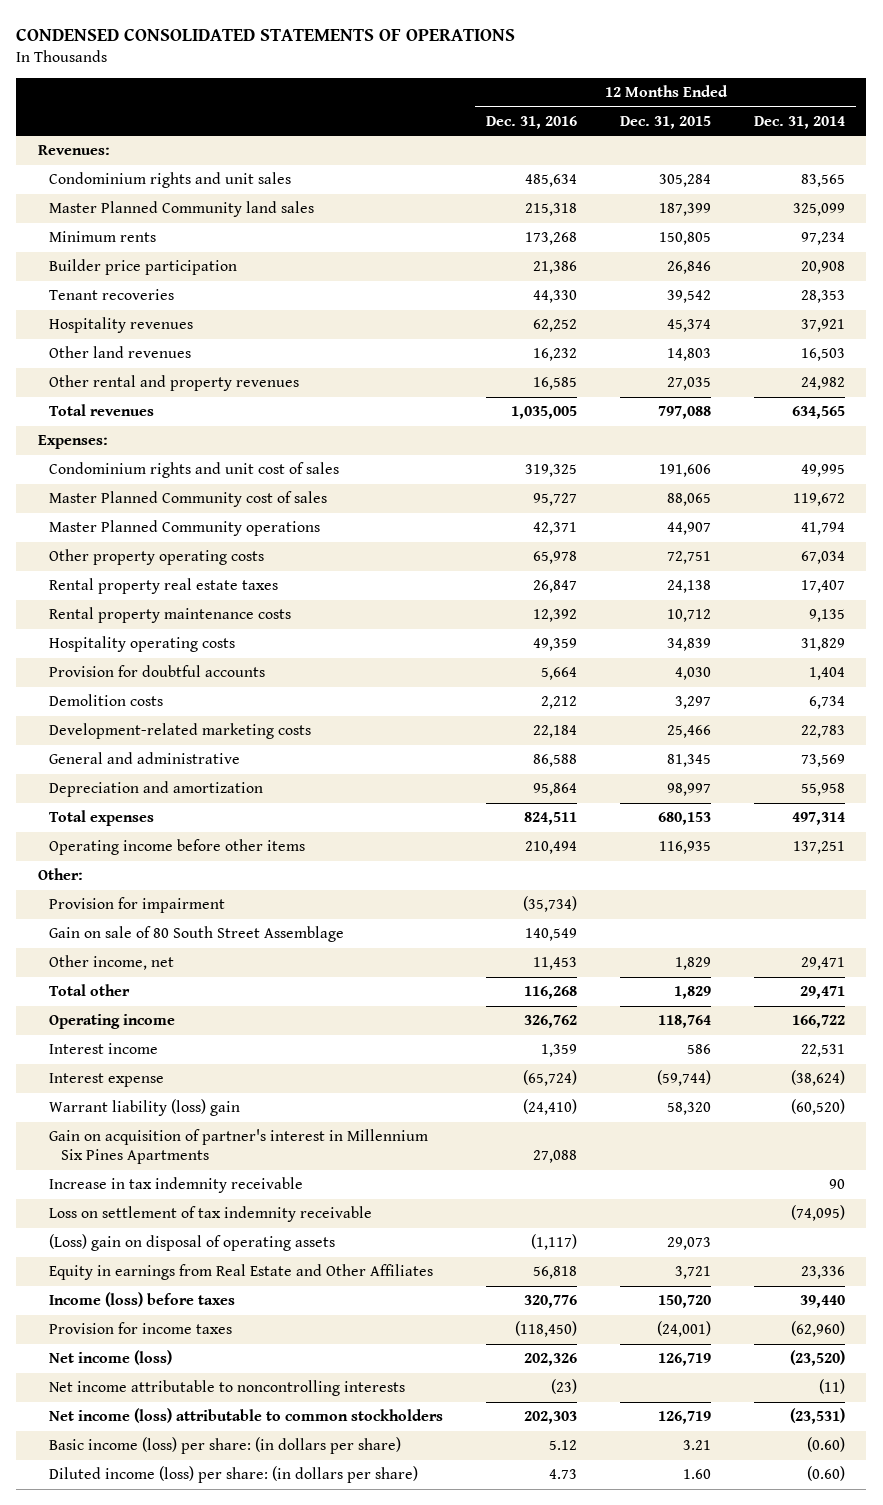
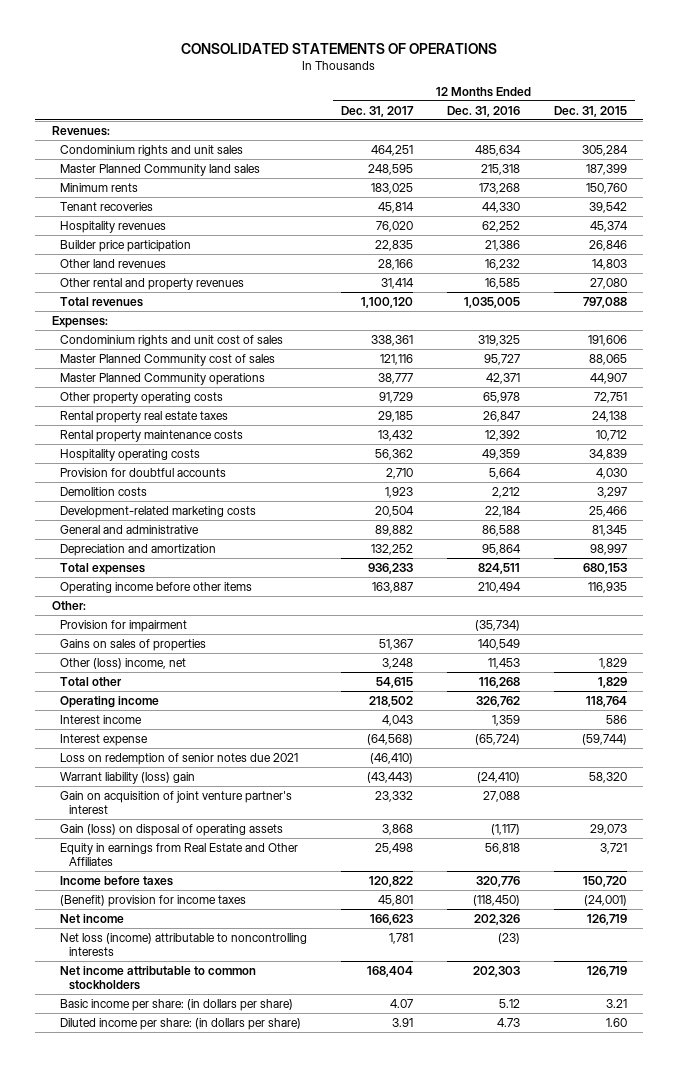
[16,27,516,41] CONDENSED CONSOLIDATED STATEMENTS OF OPERATIONS -> [181,42,498,54] CONSOLIDATED STATEMENTS OF OPERATIONS
[753,116,845,130] Dec. 31, 2014 -> none
none -> [341,105,415,117] Dec. 31, 2017
[659,232,712,246] 150,805 -> [585,182,627,194] 150,760
[49,259,238,276] Builder price participation -> [60,239,192,252] Builder price participation
[667,377,712,391] 27,035 -> [589,277,627,289] 27,080
[49,926,345,943] Gain on sale of 80 South Street Assemblage -> [60,638,207,651] Gains on sales of properties
[49,955,175,971] Other income, net -> [60,657,187,669] Other (loss) income, net
none -> [60,752,299,765] Loss on redemption of senior notes due 2021
[49,1177,304,1194] Increase in tax indemnity receivable -> none
[49,1206,373,1223] Loss on settlement of tax indemnity receivable -> none
[49,1129,429,1165] Gain on acquisition of partner's interest in Millennium Six Pines Apartments -> [60,790,293,815] Gain on acquisition of joint venture partner's interest
[49,1234,336,1252] (Loss) gain on disposal of operating assets -> [60,823,284,836] Gain (loss) on disposal of operating assets
[49,1292,236,1308] Income (loss) before taxes -> [60,875,174,886] Income before taxes
[49,1322,233,1335] Provision for income taxes -> [60,894,247,907] (Benefit) provision for income taxes
[49,1350,173,1366] Net income (loss) -> [60,913,125,923] Net income
[49,1380,406,1397] Net income attributable to noncontrolling interests -> [60,932,308,957] Net loss (income) attributable to noncontrolling interests
[49,1408,444,1424] Net income (loss) attributable to common stockholders -> [60,965,257,991] Net income attributable to common stockholders
[49,1437,402,1455] Basic income (loss) per share: (in dollars per share) -> [60,998,294,1011] Basic income per share: (in dollars per share)
[49,1466,419,1484] Diluted income (loss) per share: (in dollars per share) -> [60,1017,302,1030] Diluted income per share: (in dollars per share)

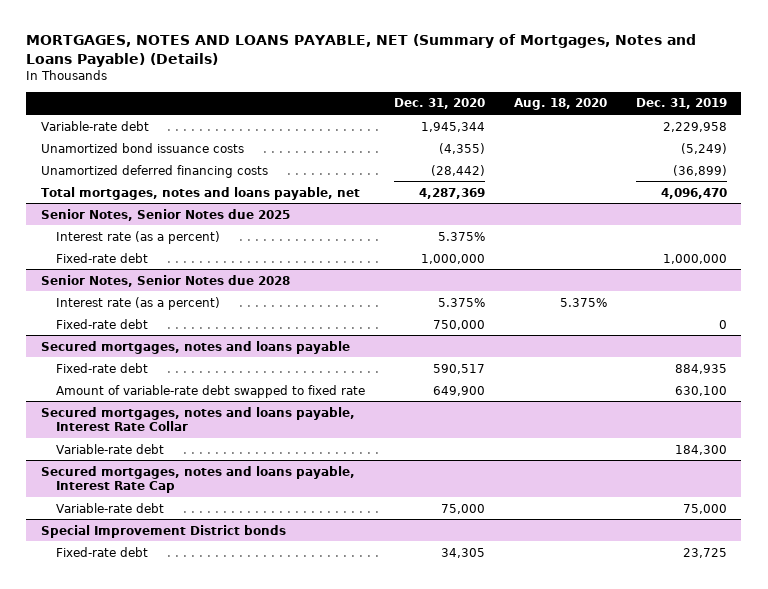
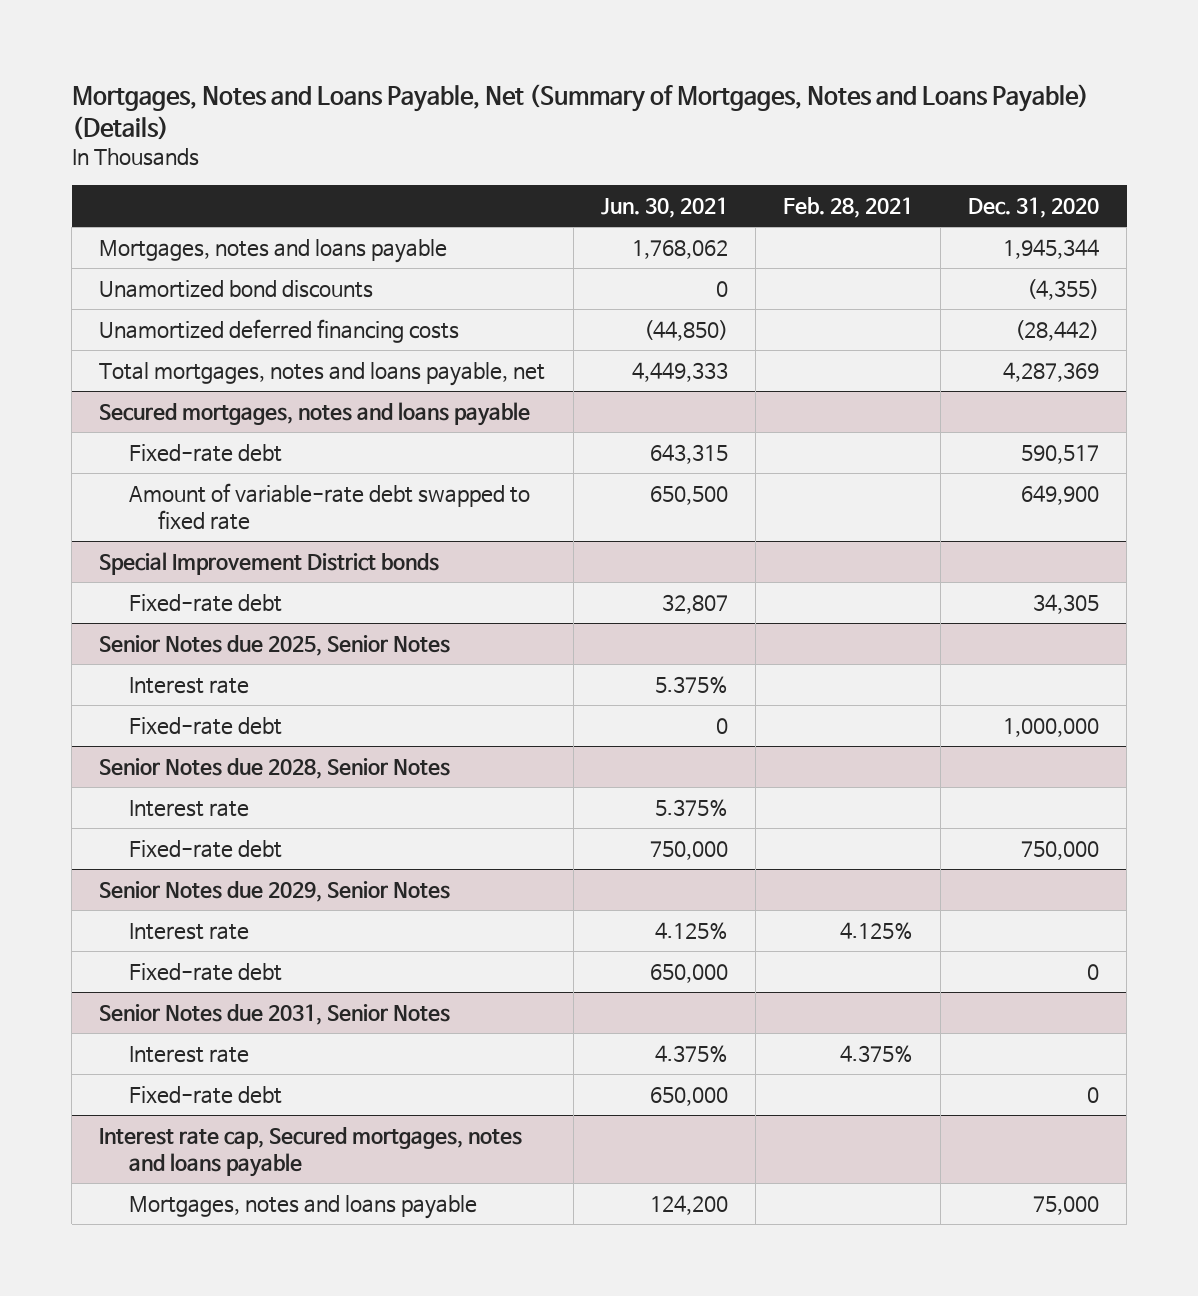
[26,33,697,67] MORTGAGES, NOTES AND LOANS PAYABLE, NET (Summary of Mortgages, Notes and Loans Payable) (Details) -> [71,84,1089,141] Mortgages, Notes and Loans Payable, Net (Summary of Mortgages, Notes and Loans Payable) (Details)
[513,98,607,111] Aug. 18, 2020 -> none
[635,98,727,110] Dec. 31, 2019 -> none
none -> [600,197,728,219] Jun. 30, 2021
none -> [782,197,913,219] Feb. 28, 2021
[40,120,149,131] Variable-rate debt -> [99,239,448,264] Mortgages, notes and loans payable
[40,142,244,153] Unamortized bond issuance costs -> [99,280,374,299] Unamortized bond discounts
[40,208,290,221] Senior Notes, Senior Notes due 2025 -> none
[55,230,220,244] Interest rate (as a percent) -> none
[55,252,148,263] Fixed-rate debt -> none
[40,274,290,287] Senior Notes, Senior Notes due 2028 -> none
[55,296,220,310] Interest rate (as a percent) -> none
[55,318,148,329] Fixed-rate debt -> none
[40,406,355,432] Secured mortgages, notes and loans payable, Interest Rate Collar -> none
[55,443,164,454] Variable-rate debt -> none
[40,465,355,494] Secured mortgages, notes and loans payable, Interest Rate Cap -> none
[55,502,164,513] Variable-rate debt -> none
none -> [99,635,451,657] Senior Notes due 2025, Senior Notes
none -> [128,677,249,695] Interest rate
none -> [128,717,282,736] Fixed-rate debt
none -> [99,758,451,780] Senior Notes due 2028, Senior Notes
none -> [128,800,249,818] Interest rate
none -> [128,840,282,859] Fixed-rate debt
none -> [99,881,451,903] Senior Notes due 2029, Senior Notes
none -> [128,923,249,941] Interest rate
none -> [128,963,282,982] Fixed-rate debt
none -> [99,1004,451,1026] Senior Notes due 2031, Senior Notes
none -> [128,1046,249,1064] Interest rate
none -> [128,1086,282,1105] Fixed-rate debt
none -> [99,1127,523,1177] Interest rate cap, Secured mortgages, notes and loans payable
none -> [128,1195,477,1220] Mortgages, notes and loans payable

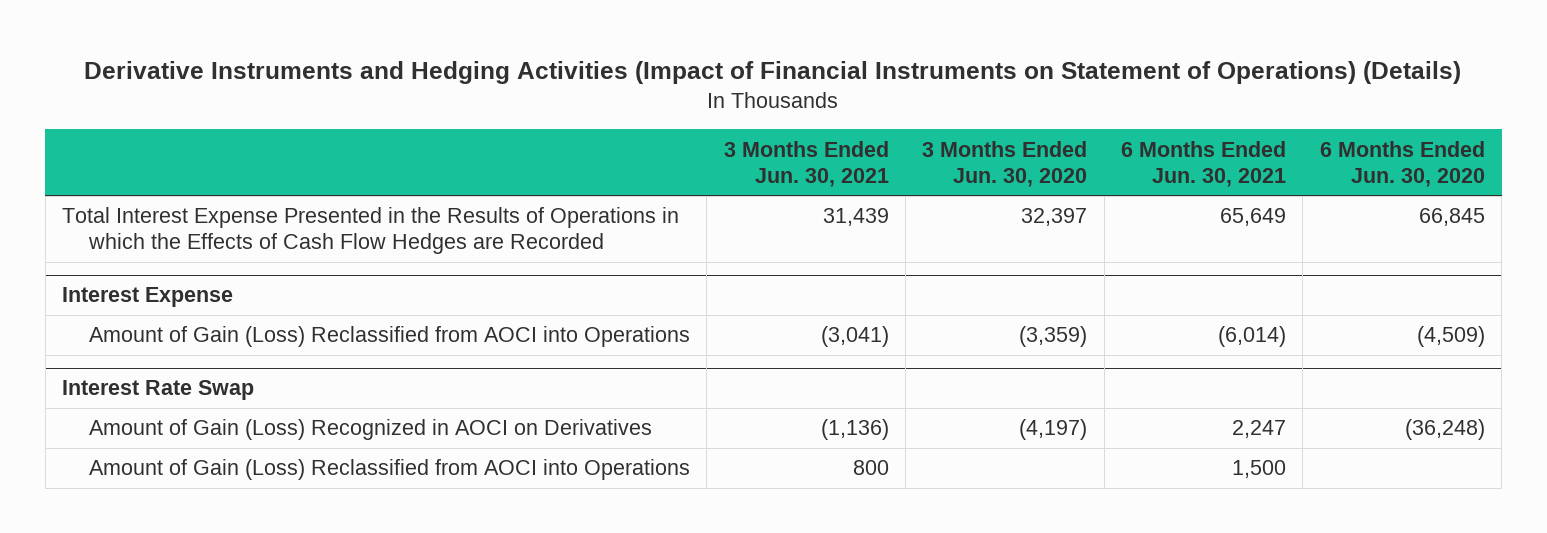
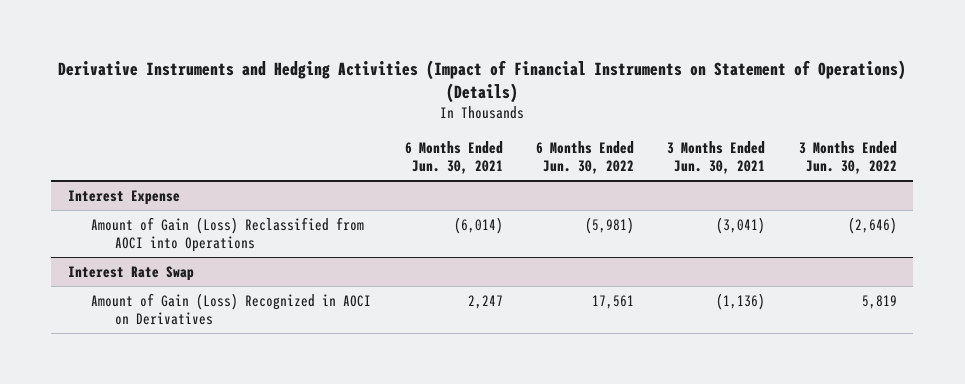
[922,140,1088,187] 3 Months Ended Jun. 30, 2020 -> none
[1319,140,1485,187] 6 Months Ended Jun. 30, 2020 -> none
none -> [535,141,634,174] 6 Months Ended Jun. 30, 2022
none -> [798,141,897,174] 3 Months Ended Jun. 30, 2022
[62,207,680,255] Total Interest Expense Presented in the Results of Operations in which the Effects of Cash Flow Hedges are Recorded -> none
[89,459,691,481] Amount of Gain (Loss) Reclassified from AOCI into Operations -> none

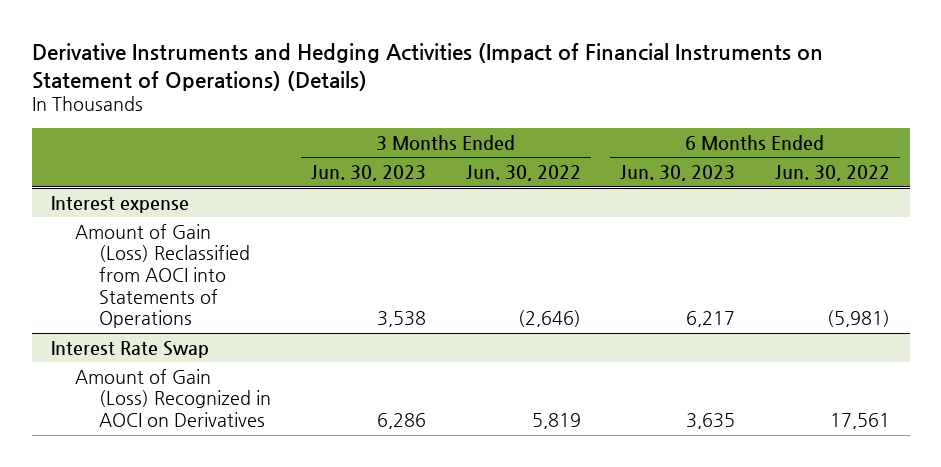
[404,141,503,174] 6 Months Ended Jun. 30, 2021 -> none
[667,141,766,174] 3 Months Ended Jun. 30, 2021 -> none
none -> [311,165,427,182] Jun. 30, 2023
none -> [620,165,736,182] Jun. 30, 2023
[68,189,181,205] Interest Expense -> [51,195,190,213] Interest expense
[91,216,365,252] Amount of Gain (Loss) Reclassified from AOCI into Operations -> [75,223,251,329] Amount of Gain (Loss) Reclassified from AOCI into Statements of Operations

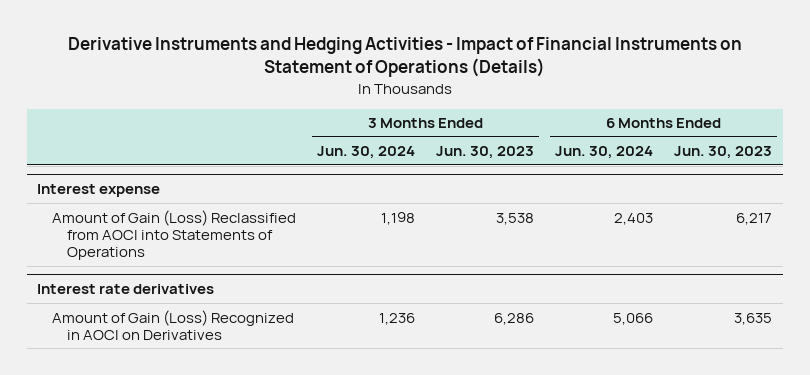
[31,43,823,91] Derivative Instruments and Hedging Activities (Impact of Financial Instruments on Statement of Operations) (Details) -> [67,37,742,78] Derivative Instruments and Hedging Activities - Impact of Financial Instruments on Statement of Operations (Details)
[465,165,581,182] Jun. 30, 2022 -> none
[775,165,891,182] Jun. 30, 2022 -> none
none -> [317,146,416,160] Jun. 30, 2024
none -> [555,146,654,160] Jun. 30, 2024
[51,340,210,358] Interest Rate Swap -> [37,284,215,295] Interest rate derivatives

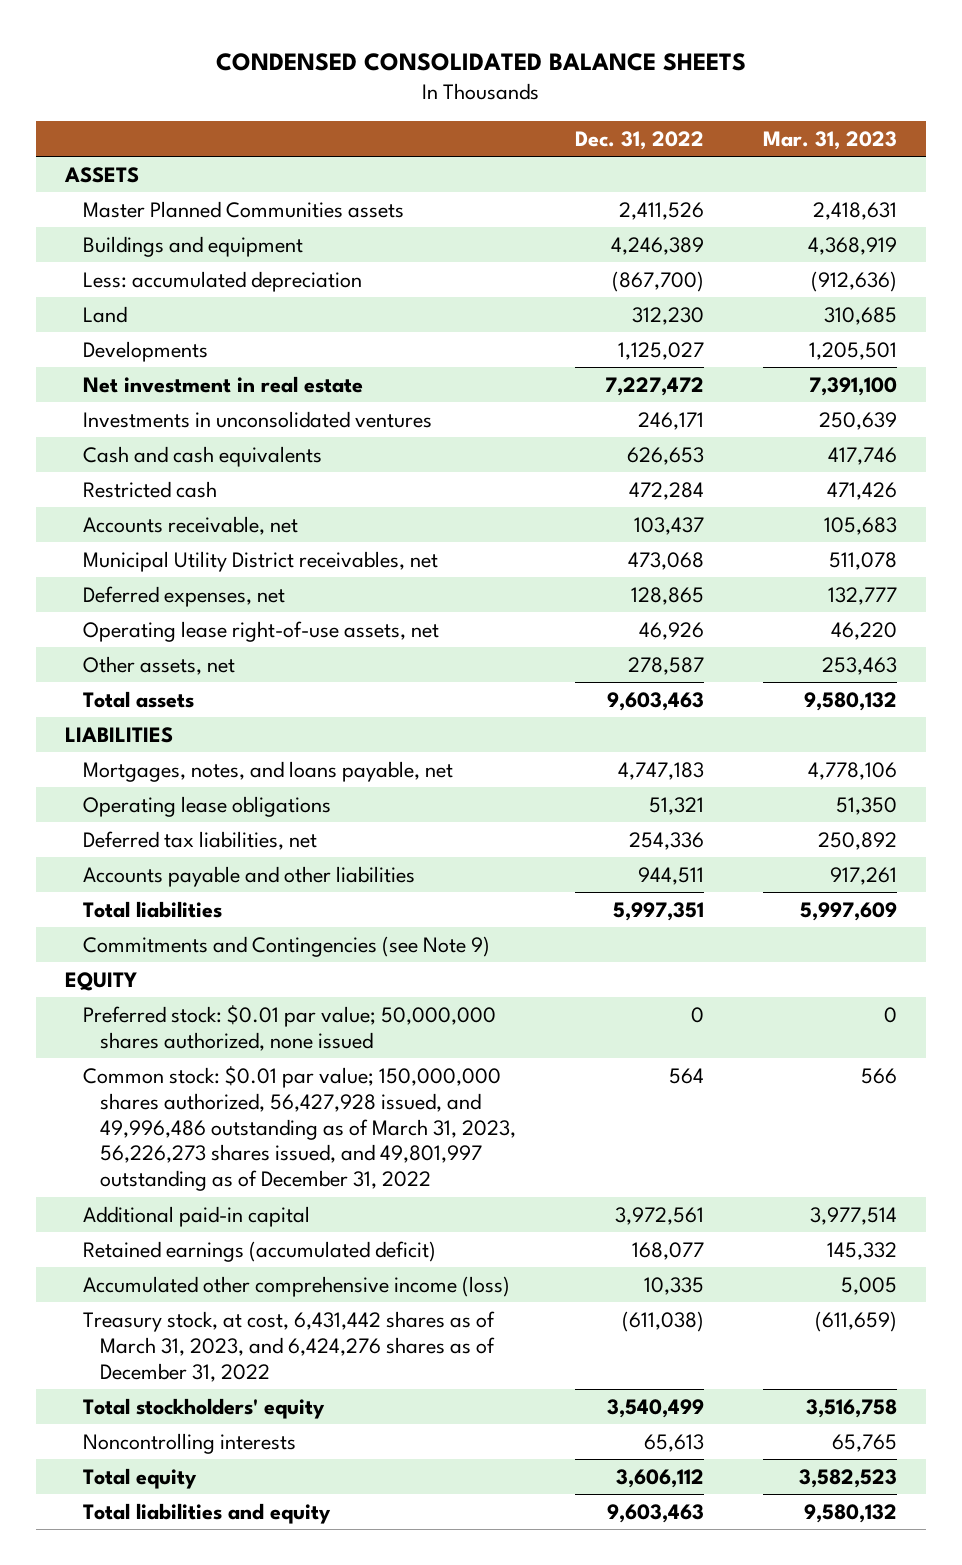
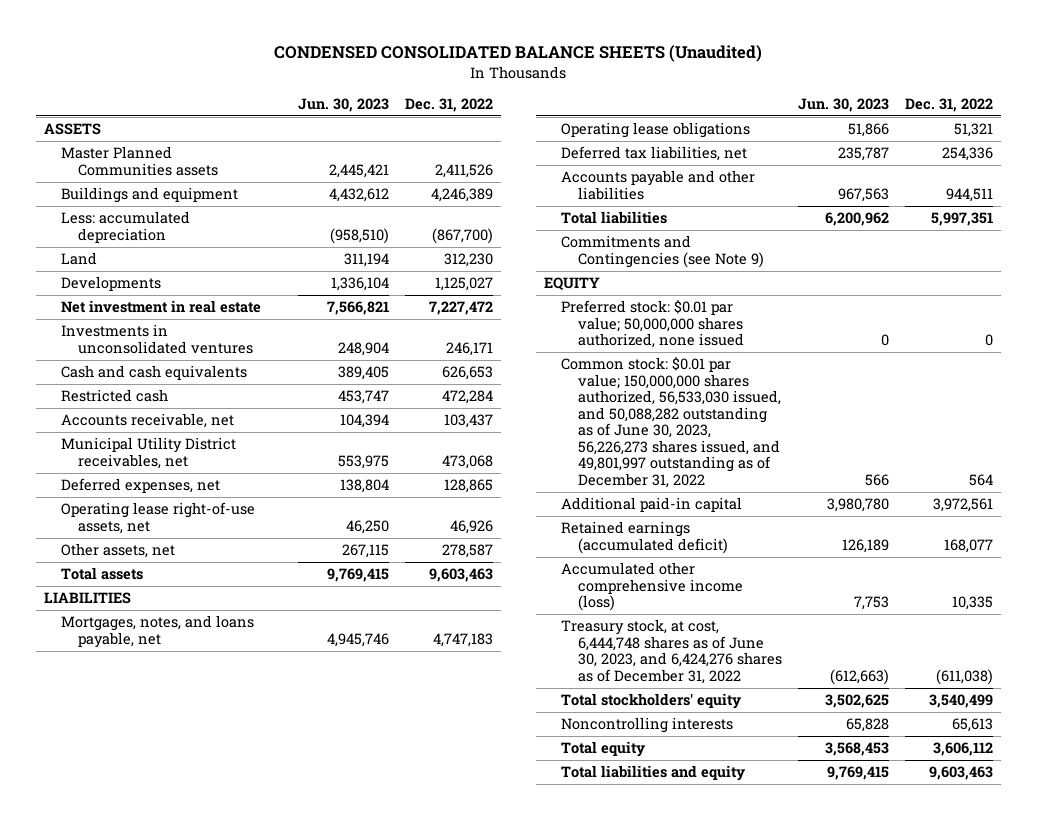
[216,52,747,71] CONDENSED CONSOLIDATED BALANCE SHEETS -> [274,45,763,63] CONDENSED CONSOLIDATED BALANCE SHEETS (Unaudited)
[762,130,897,150] Mar. 31, 2023 -> none
none -> [297,98,389,113] Jun. 30, 2023
[82,1065,516,1192] Common stock: $0.01 par value; 150,000,000 shares authorized, 56,427,928 issued, and 49,996,486 outstanding as of March 31, 2023, 56,226,273 shares issued, and 49,801,997 outstanding as of December 31, 2022 -> [561,357,782,488] Common stock: $0.01 par value; 150,000,000 shares authorized, 56,533,030 issued, and 50,088,282 outstanding as of June 30, 2023, 56,226,273 shares issued, and 49,801,997 outstanding as of December 31, 2022
[82,1310,495,1382] Treasury stock, at cost, 6,431,442 shares as of March 31, 2023, and 6,424,276 shares as of December 31, 2022 -> [561,619,783,684] Treasury stock, at cost, 6,444,748 shares as of June 30, 2023, and 6,424,276 shares as of December 31, 2022

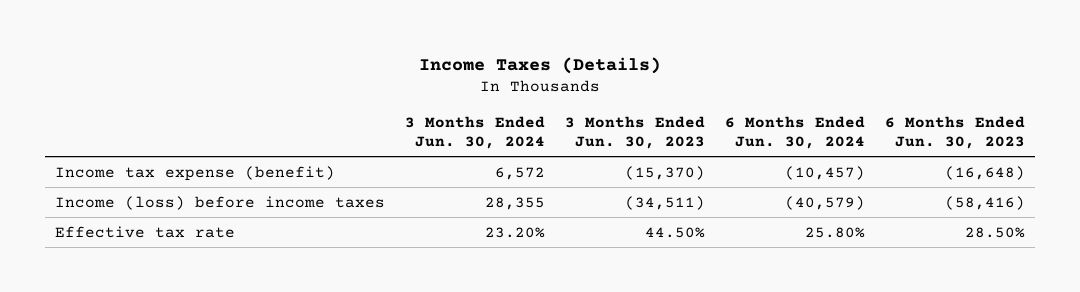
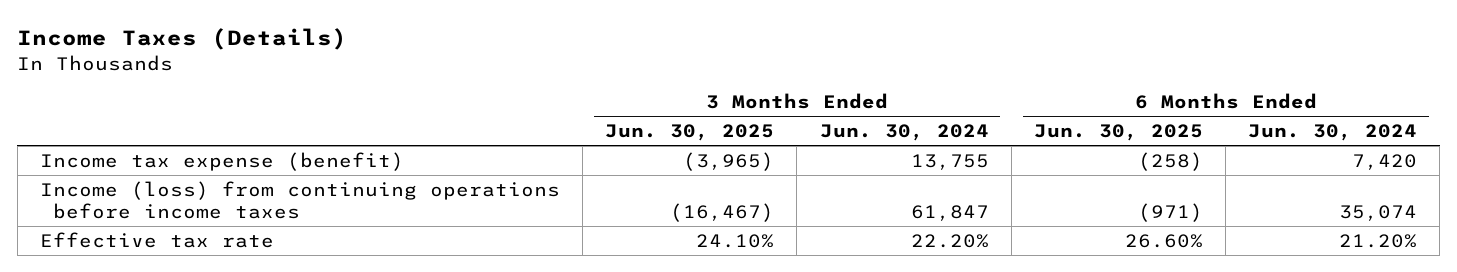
[565,115,706,149] 3 Months Ended Jun. 30, 2023 -> none
[885,115,1026,149] 6 Months Ended Jun. 30, 2023 -> none
none -> [605,124,775,142] Jun. 30, 2025
none -> [1033,124,1203,142] Jun. 30, 2025
[494,166,545,180] 6,572 -> [910,153,989,170] 13,755
[785,165,866,180] (10,457) -> [1352,153,1418,170] 7,420
[54,195,385,210] Income (loss) before income taxes -> [39,180,560,220] Income (loss) from continuing operations before income taxes
[484,196,545,210] 28,355 -> [910,205,989,222] 61,847
[785,195,866,210] (40,579) -> [1339,205,1418,222] 35,074
[484,226,545,238] 23.20% -> [910,233,989,248] 22.20%
[805,226,866,238] 25.80% -> [1339,233,1418,248] 21.20%

